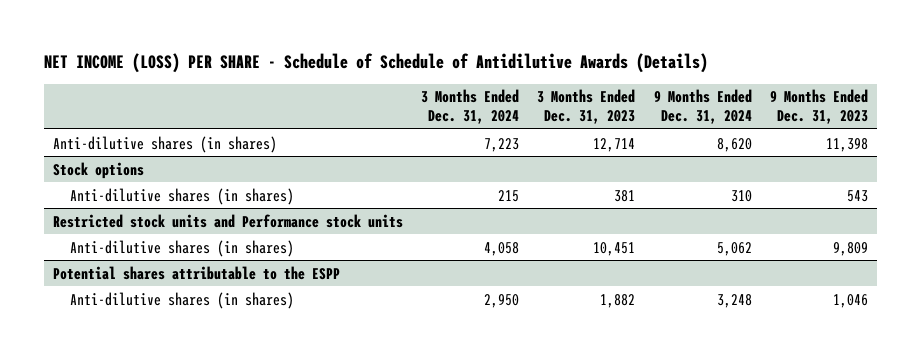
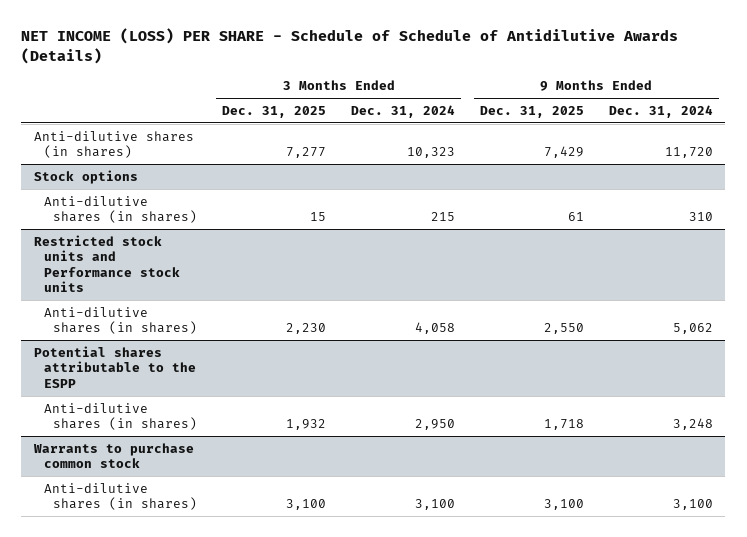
[537,89,636,125] 3 Months Ended Dec. 31, 2023 -> none
[769,89,868,125] 9 Months Ended Dec. 31, 2023 -> none
none -> [222,105,327,118] Dec. 31, 2025
none -> [479,105,584,118] Dec. 31, 2025
[484,137,520,152] 7,223 -> [407,147,456,159] 10,323
[716,137,752,152] 8,620 -> [664,147,713,159] 11,720
none -> [32,442,194,469] Warrants to purchase common stock
none -> [43,482,198,511] Anti-dilutive shares (in shares)

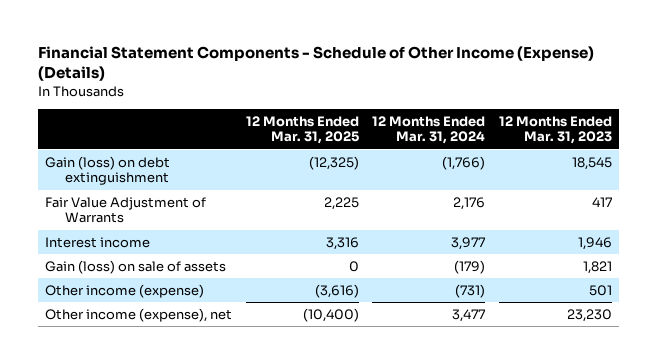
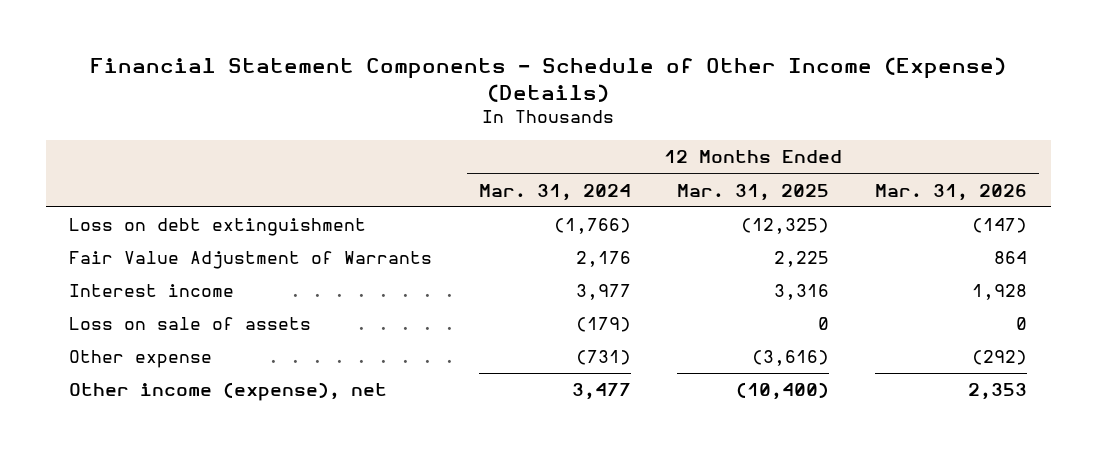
[499,115,613,145] 12 Months Ended Mar. 31, 2023 -> none
none -> [875,183,1028,201] Mar. 31, 2026
[44,155,170,186] Gain (loss) on debt extinguishment -> [69,218,367,237] Loss on debt extinguishment
[44,259,226,274] Gain (loss) on sale of assets -> [69,317,312,331] Loss on sale of assets
[44,283,204,298] Other income (expense) -> [69,350,213,369] Other expense

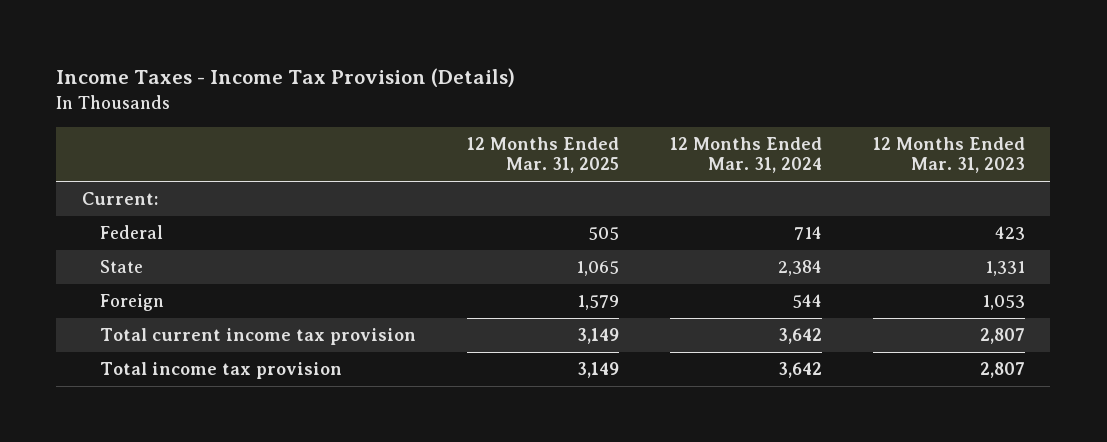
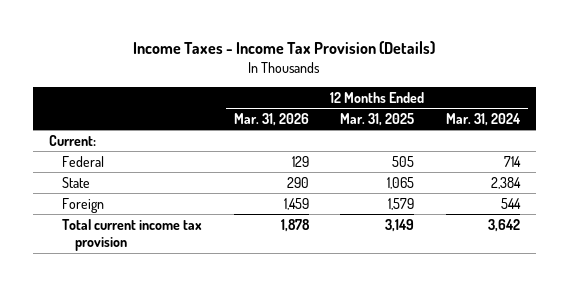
[872,136,1025,174] 12 Months Ended Mar. 31, 2023 -> none
none -> [233,112,309,126] Mar. 31, 2026
[99,362,342,380] Total income tax provision -> none

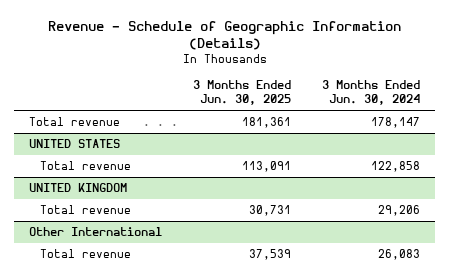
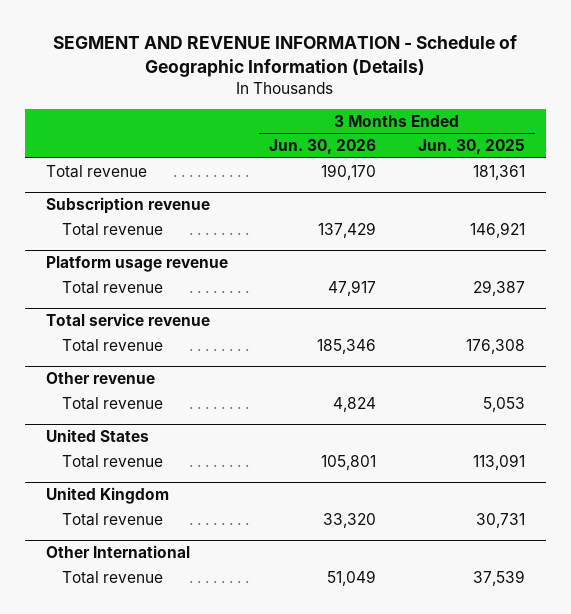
[47,21,401,51] Revenue - Schedule of Geographic Information (Details) -> [53,35,518,78] SEGMENT AND REVENUE INFORMATION - Schedule of Geographic Information (Details)
[322,80,421,106] 3 Months Ended Jun. 30, 2024 -> none
none -> [269,139,377,155] Jun. 30, 2026
none -> [45,197,210,215] Subscription revenue
none -> [61,222,163,236] Total revenue
none -> [45,256,228,273] Platform usage revenue
none -> [61,280,163,294] Total revenue
none -> [45,313,210,327] Total service revenue
none -> [61,338,163,352] Total revenue
none -> [45,372,155,385] Other revenue
none -> [61,396,163,410] Total revenue
[29,139,121,149] UNITED STATES -> [45,429,149,443] United States
[29,183,128,193] UNITED KINGDOM -> [45,487,169,505] United Kingdom

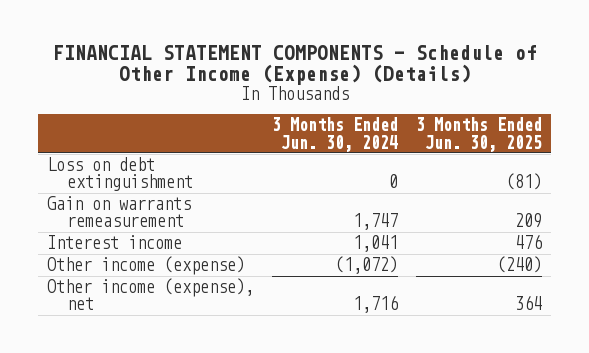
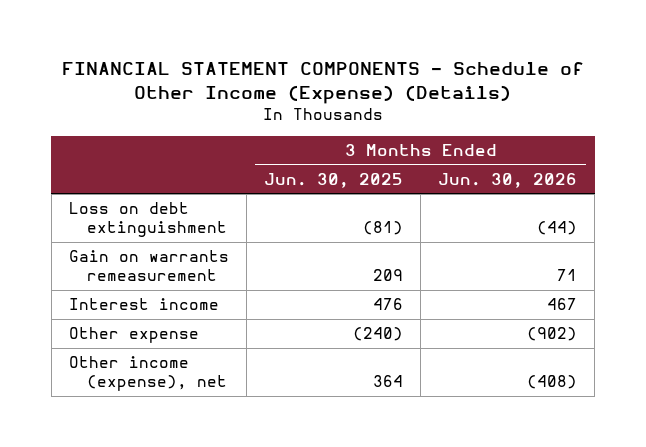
[272,117,399,152] 3 Months Ended Jun. 30, 2024 -> none
none -> [438,172,578,188] Jun. 30, 2026
[47,256,246,276] Other income (expense) -> [68,327,199,344] Other expense

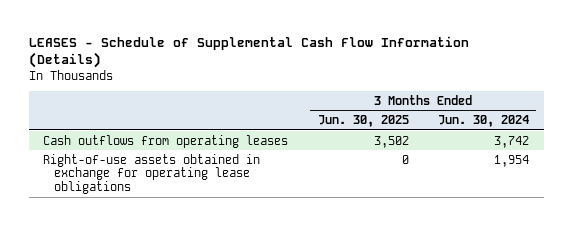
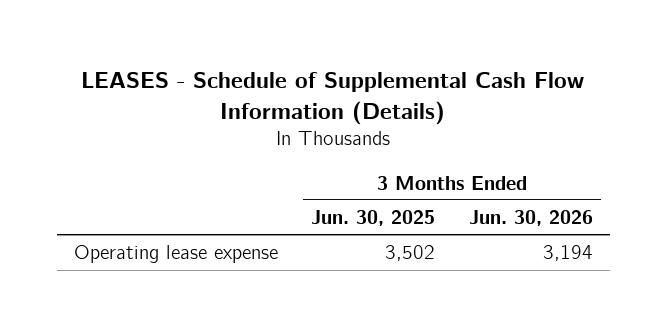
[438,115,530,128] Jun. 30, 2024 -> none
none -> [468,210,593,227] Jun. 30, 2026
[43,153,261,195] Right-of-use assets obtained in exchange for operating lease obligations -> none
[43,134,289,148] Cash outflows from operating leases -> [73,245,278,264] Operating lease expense

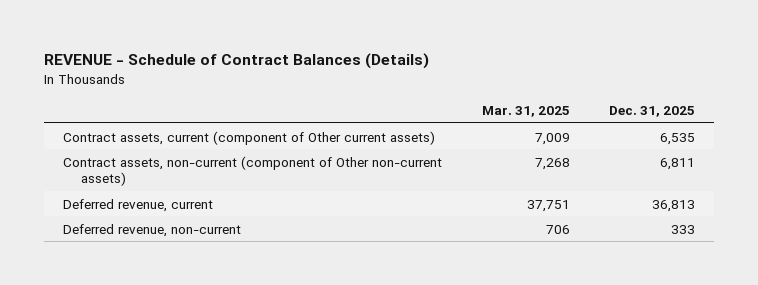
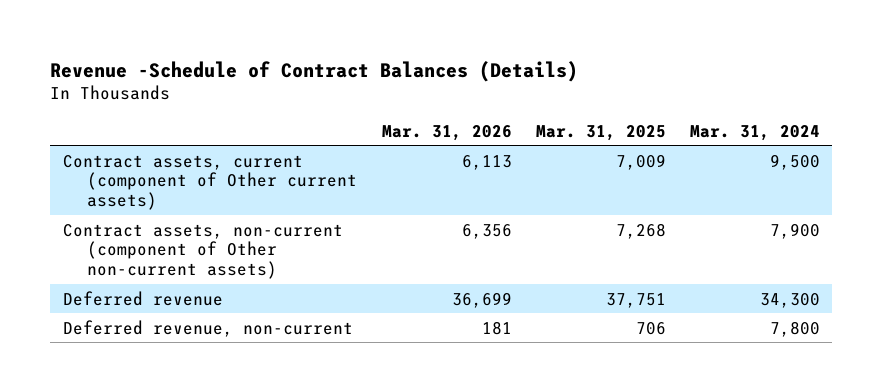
[43,53,429,70] REVENUE - Schedule of Contract Balances (Details) -> [50,60,579,82] Revenue -Schedule of Contract Balances (Details)
[608,105,695,117] Dec. 31, 2025 -> none
none -> [381,124,512,141] Mar. 31, 2026
none -> [689,124,820,141] Mar. 31, 2024
[63,198,214,212] Deferred revenue, current -> [62,290,223,306] Deferred revenue

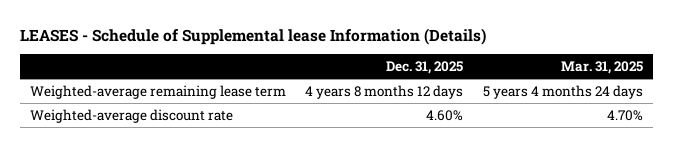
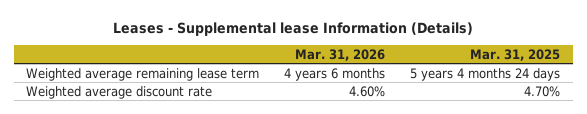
[19,27,486,45] LEASES - Schedule of Supplemental lease Information (Details) -> [113,21,474,36] Leases - Supplemental lease Information (Details)
[386,61,464,75] Dec. 31, 2025 -> none
none -> [295,48,386,61] Mar. 31, 2026
[29,84,286,99] Weighted-average remaining lease term -> [26,67,260,81] Weighted average remaining lease term
[29,108,233,123] Weighted-average discount rate -> [26,85,213,99] Weighted average discount rate

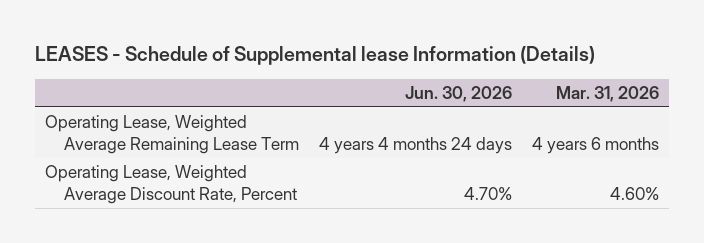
[113,21,474,36] Leases - Supplemental lease Information (Details) -> [34,46,595,66] LEASES - Schedule of Supplemental lease Information (Details)
[470,48,561,61] Mar. 31, 2025 -> none
none -> [405,85,513,102] Jun. 30, 2026
[26,67,260,81] Weighted average remaining lease term -> [44,115,299,155] Operating Lease, Weighted Average Remaining Lease Term
[26,85,213,99] Weighted average discount rate -> [44,165,297,205] Operating Lease, Weighted Average Discount Rate, Percent

